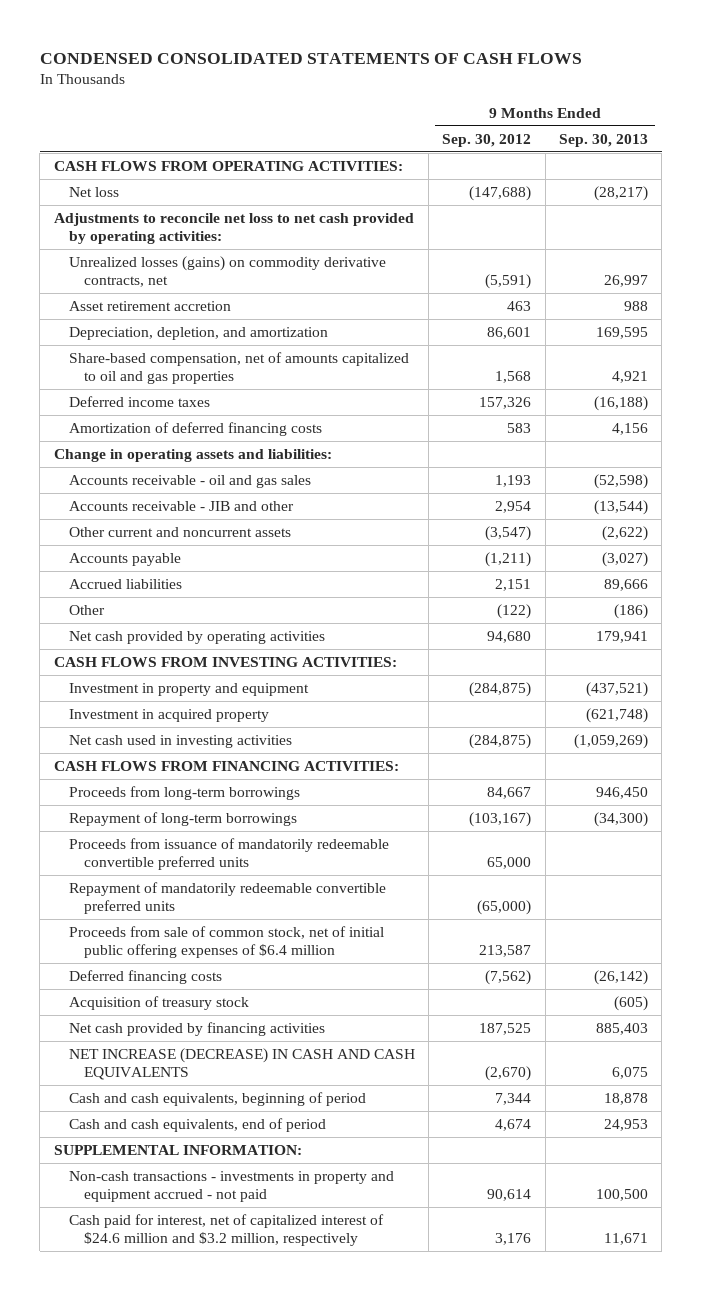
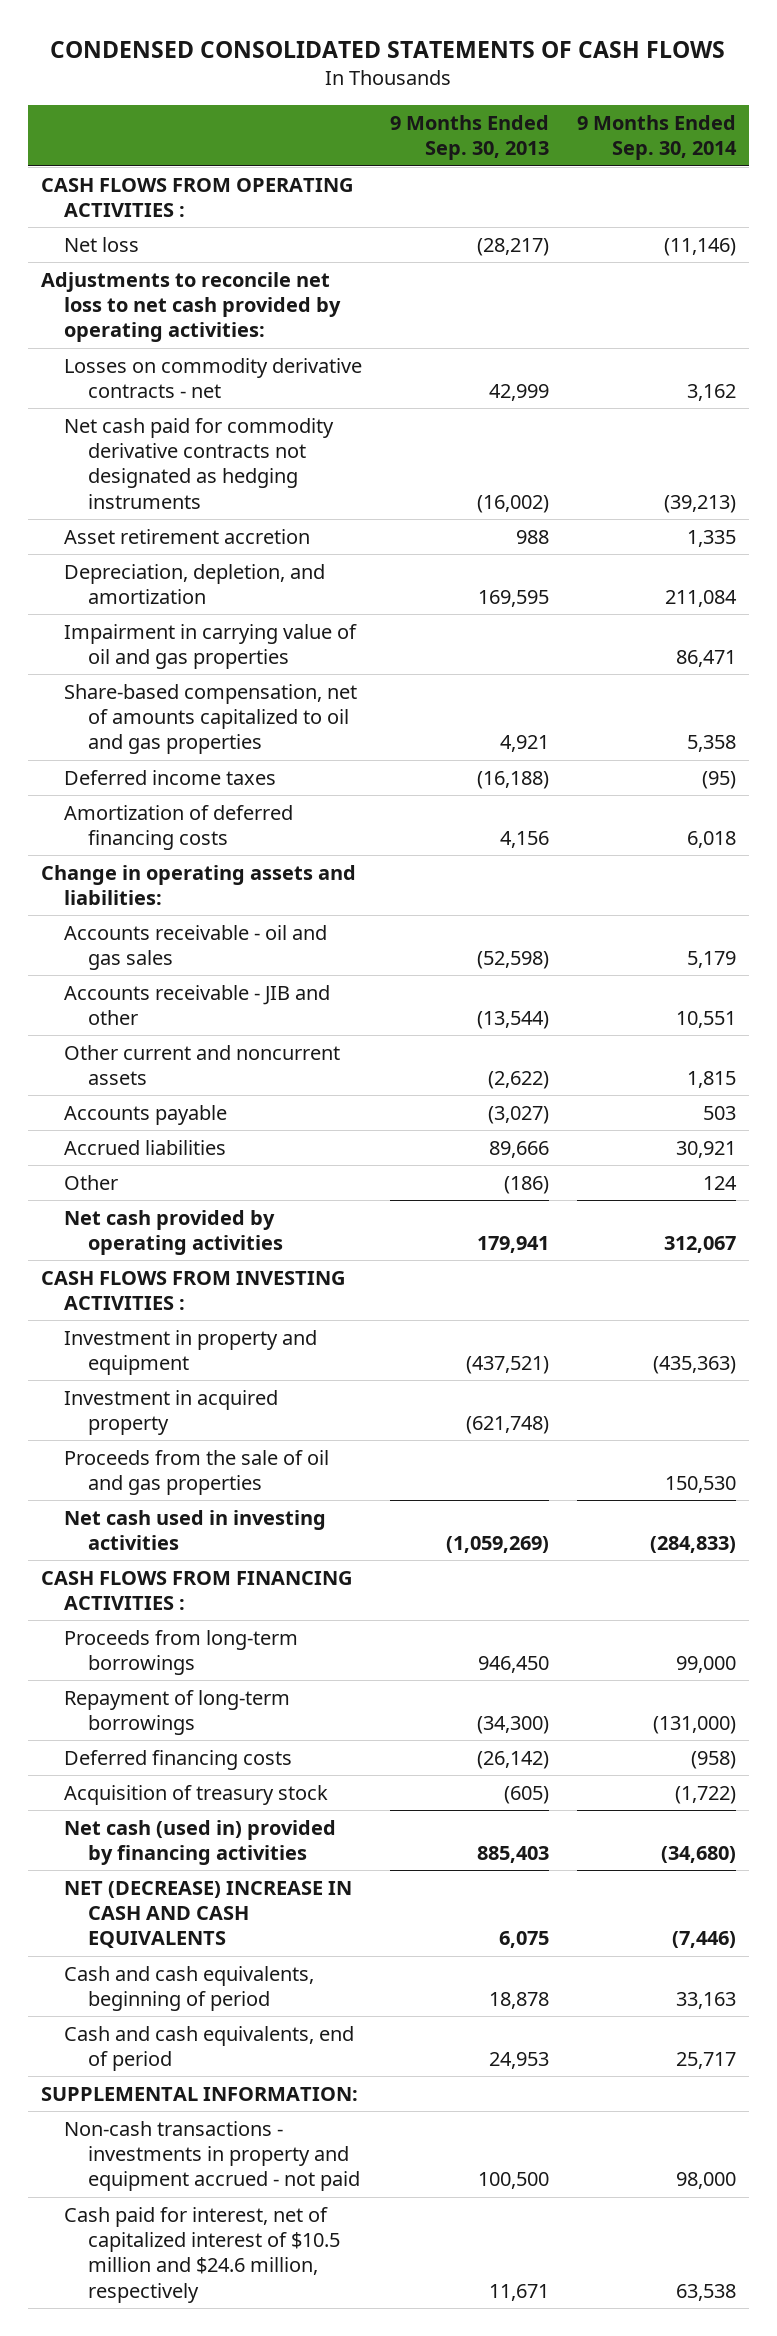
[442,133,532,147] Sep. 30, 2012 -> none
none -> [576,114,737,161] 9 Months Ended Sep. 30, 2014
[53,160,403,171] CASH FLOWS FROM OPERATING ACTIVITIES: -> [41,177,354,218] CASH FLOWS FROM OPERATING ACTIVITIES :
[68,255,386,288] Unrealized losses (gains) on commodity derivative contracts, net -> [64,357,363,399] Losses on commodity derivative contracts - net
[603,275,648,288] 26,997 -> [489,384,550,402] 42,999
none -> [64,417,335,509] Net cash paid for commodity derivative contracts not designated as hedging instruments
none -> [64,623,358,670] Impairment in carrying value of oil and gas properties
[53,656,397,667] CASH FLOWS FROM INVESTING ACTIVITIES: -> [41,1270,346,1311] CASH FLOWS FROM INVESTING ACTIVITIES :
none -> [64,1449,330,1496] Proceeds from the sale of oil and gas properties
[53,760,399,771] CASH FLOWS FROM FINANCING ACTIVITIES: -> [41,1570,353,1611] CASH FLOWS FROM FINANCING ACTIVITIES :
[68,837,389,871] Proceeds from issuance of mandatorily redeemable convertible preferred units -> none
[68,881,386,915] Repayment of mandatorily redeemable convertible preferred units -> none
[68,925,384,959] Proceeds from sale of common stock, net of initial public offering expenses of $6.4 million -> none
[68,1021,325,1036] Net cash provided by financing activities -> [64,1819,337,1866] Net cash (used in) provided by financing activities
[68,1047,415,1081] NET INCREASE (DECREASE) IN CASH AND CASH EQUIVALENTS -> [64,1880,353,1949] NET (DECREASE) INCREASE IN CASH AND CASH EQUIVALENTS
[68,1213,384,1247] Cash paid for interest, net of capitalized interest of $24.6 million and $3.2 million, respectively -> [64,2206,340,2303] Cash paid for interest, net of capitalized interest of $10.5 million and $24.6 million, respectively

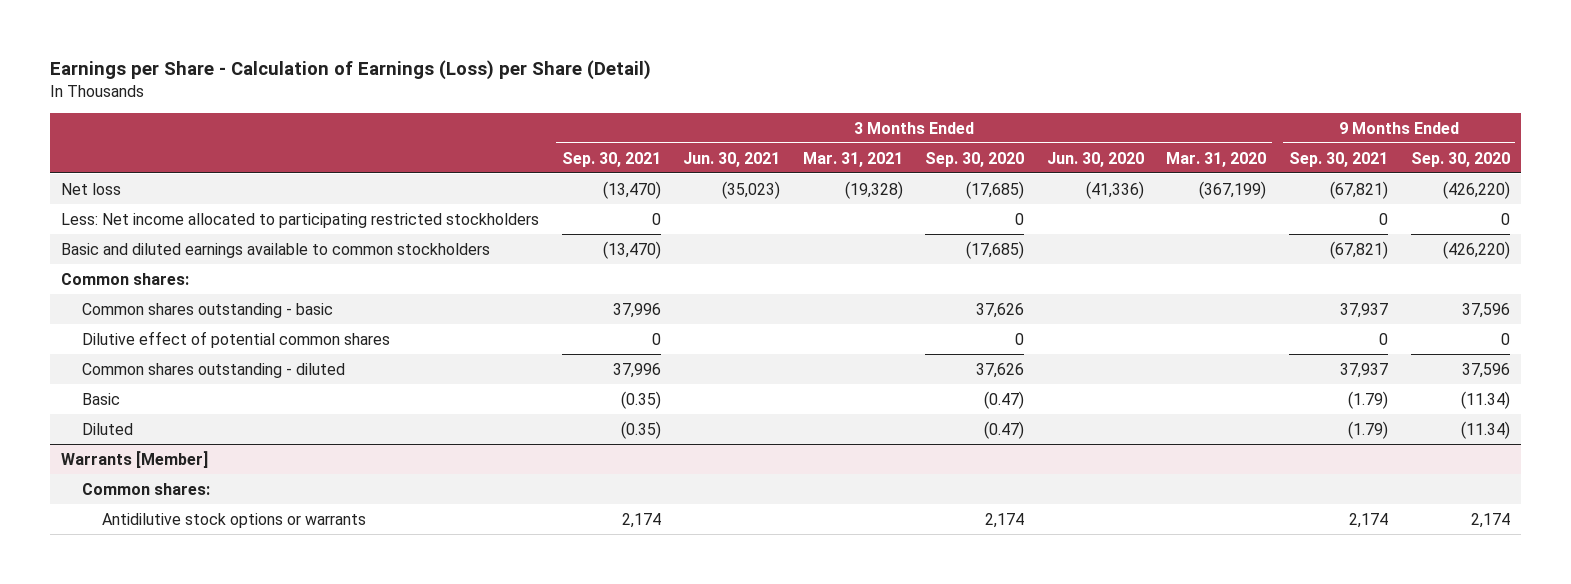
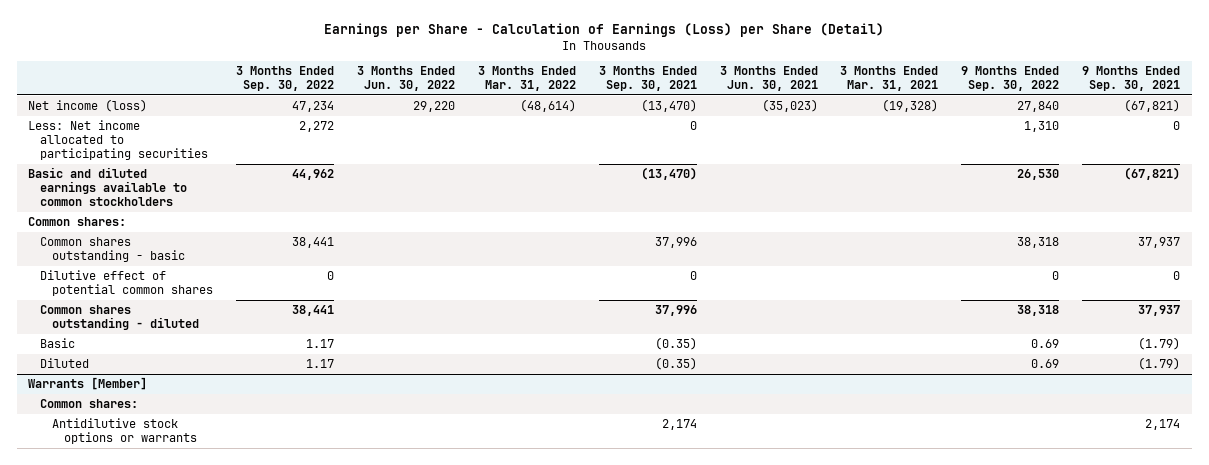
[925,151,1025,167] Sep. 30, 2020 -> none
[1046,151,1144,167] Jun. 30, 2020 -> none
[1166,151,1267,167] Mar. 31, 2020 -> none
[1410,151,1510,167] Sep. 30, 2020 -> none
none -> [235,66,334,91] 3 Months Ended Sep. 30, 2022
none -> [356,66,455,91] 3 Months Ended Jun. 30, 2022
none -> [477,66,576,91] 3 Months Ended Mar. 31, 2022
none -> [961,66,1060,91] 9 Months Ended Sep. 30, 2022
[61,182,122,195] Net loss -> [28,99,148,113] Net income (loss)
[61,212,540,228] Less: Net income allocated to participating restricted stockholders -> [28,120,209,160] Less: Net income allocated to participating securities

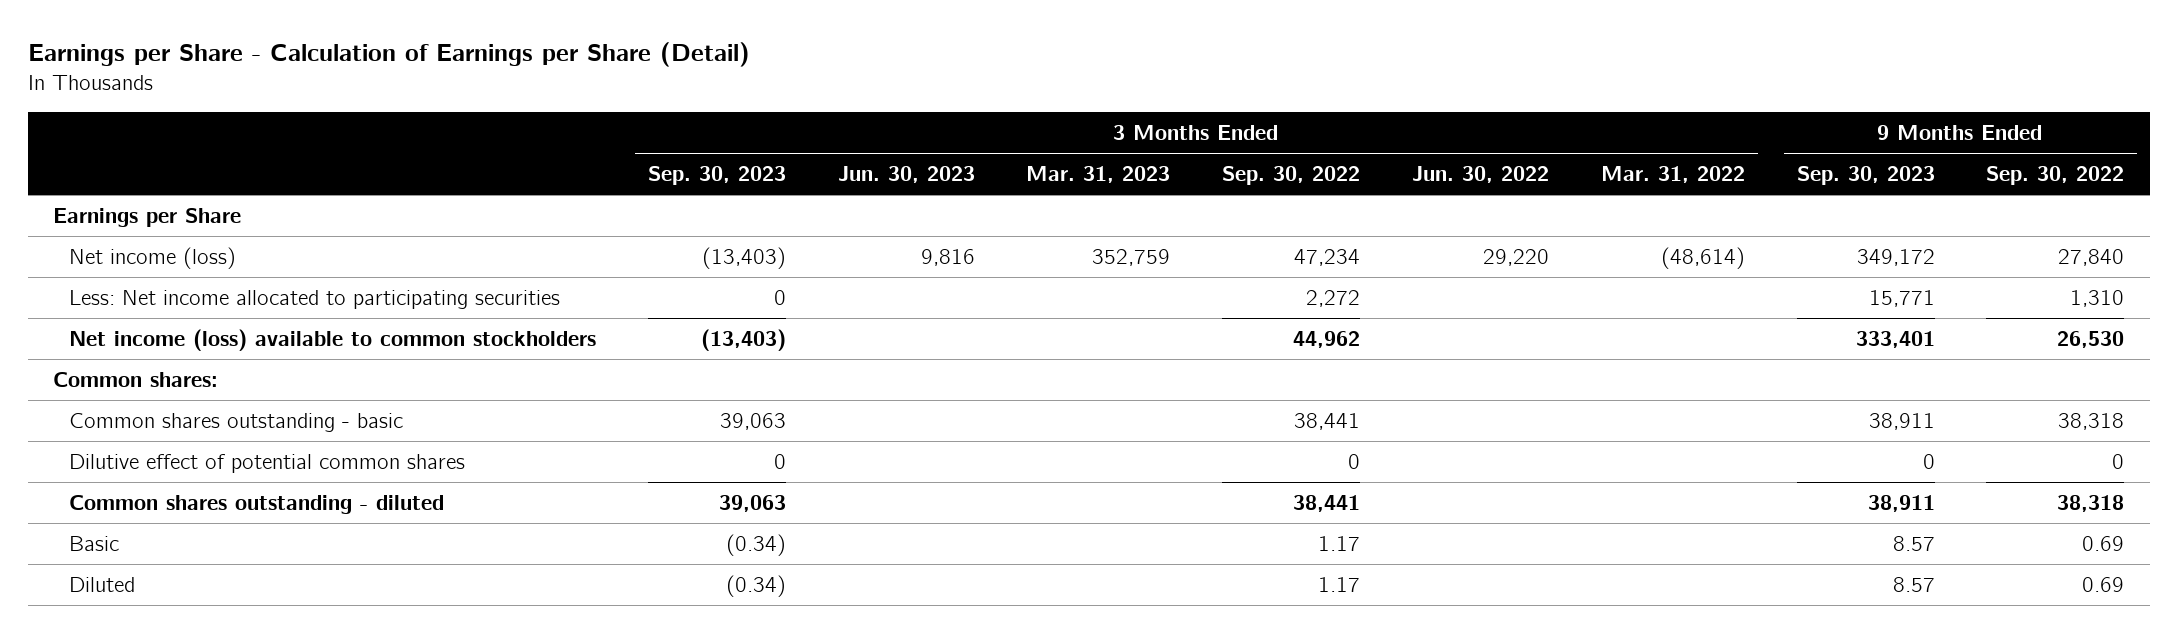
[324,23,885,38] Earnings per Share - Calculation of Earnings (Loss) per Share (Detail) -> [27,42,750,68] Earnings per Share - Calculation of Earnings per Share (Detail)
[598,66,697,91] 3 Months Ended Sep. 30, 2021 -> none
[719,66,818,91] 3 Months Ended Jun. 30, 2021 -> none
[840,66,939,91] 3 Months Ended Mar. 31, 2021 -> none
[1082,66,1181,91] 9 Months Ended Sep. 30, 2021 -> none
none -> [647,166,786,186] Sep. 30, 2023
none -> [837,166,975,184] Jun. 30, 2023
none -> [1026,166,1171,184] Mar. 31, 2023
none -> [1796,166,1935,186] Sep. 30, 2023
none -> [53,208,242,228] Earnings per Share
[28,167,188,206] Basic and diluted earnings available to common stockholders -> [68,329,596,352] Net income (loss) available to common stockholders
[28,377,148,391] Warrants [Member] -> none
[40,399,139,409] Common shares: -> none
[52,418,197,444] Antidilutive stock options or warrants -> none

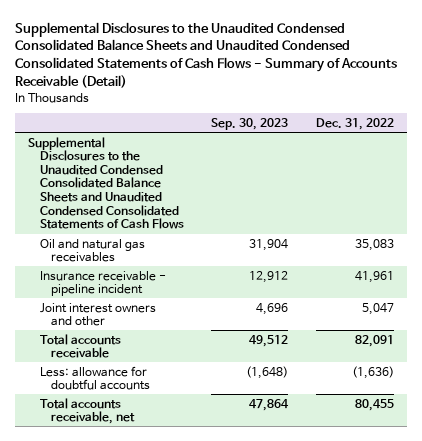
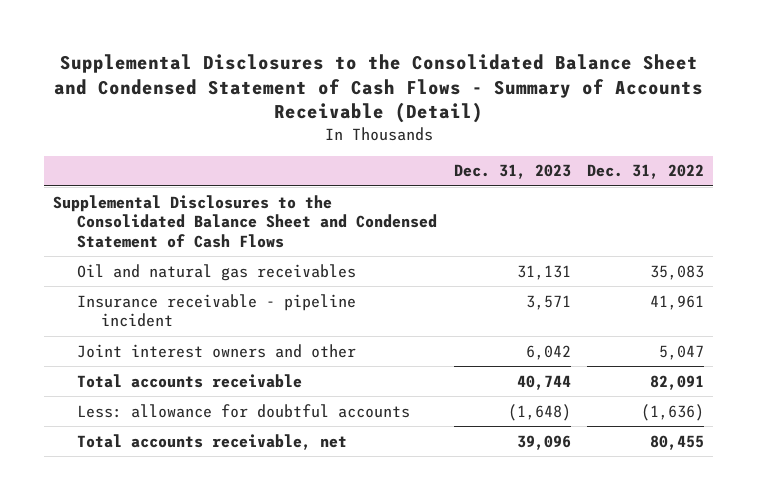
[14,21,397,89] Supplemental Disclosures to the Unaudited Condensed Consolidated Balance Sheets and Unaudited Condensed Consolidated Statements of Cash Flows - Summary of Accounts Receivable (Detail) -> [53,54,703,124] Supplemental Disclosures to the Consolidated Balance Sheet and Condensed Statement of Cash Flows - Summary of Accounts Receivable (Detail)
[211,117,289,130] Sep. 30, 2023 -> none
none -> [453,164,571,180] Dec. 31, 2023
[28,136,184,230] Supplemental Disclosures to the Unaudited Condensed Consolidated Balance Sheets and Unaudited Condensed Consolidated Statements of Cash Flows -> [52,194,437,248] Supplemental Disclosures to the Consolidated Balance Sheet and Condensed Statement of Cash Flows

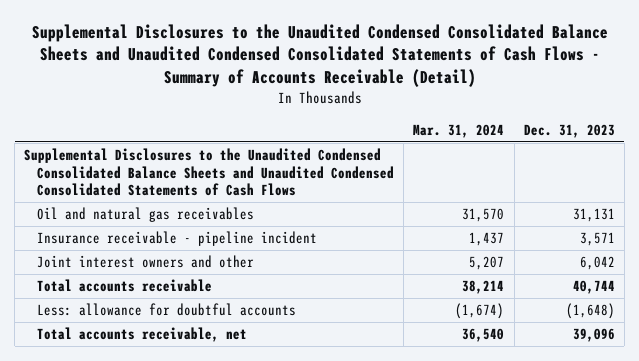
[53,54,703,124] Supplemental Disclosures to the Consolidated Balance Sheet and Condensed Statement of Cash Flows - Summary of Accounts Receivable (Detail) -> [31,23,608,87] Supplemental Disclosures to the Unaudited Condensed Consolidated Balance Sheets and Unaudited Condensed Consolidated Statements of Cash Flows - Summary of Accounts Receivable (Detail)
[587,164,705,180] Dec. 31, 2022 -> none
none -> [413,123,505,138] Mar. 31, 2024
[52,194,437,248] Supplemental Disclosures to the Consolidated Balance Sheet and Condensed Statement of Cash Flows -> [24,148,395,196] Supplemental Disclosures to the Unaudited Condensed Consolidated Balance Sheets and Unaudited Condensed Consolidated Statements of Cash Flows

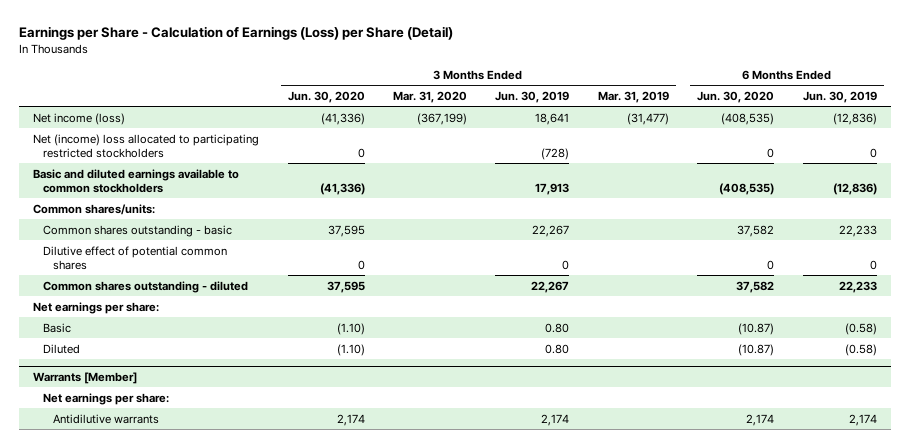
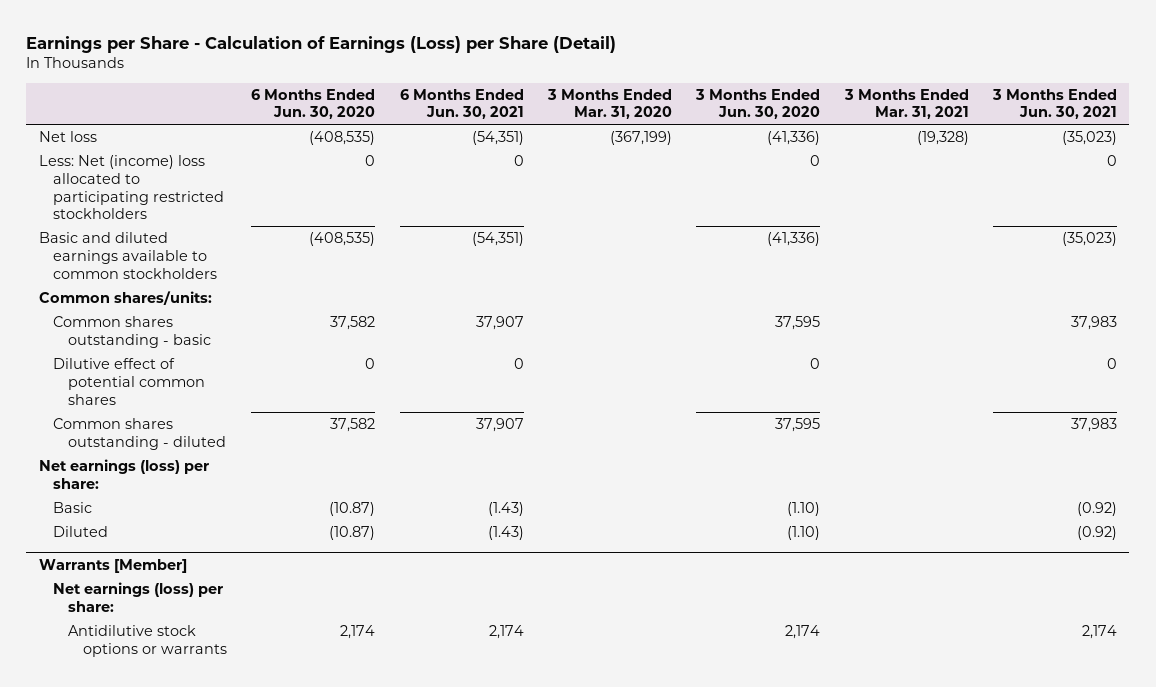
[495,90,570,103] Jun. 30, 2019 -> none
[597,90,669,103] Mar. 31, 2019 -> none
[802,90,877,103] Jun. 30, 2019 -> none
none -> [399,88,524,120] 6 Months Ended Jun. 30, 2021
none -> [843,88,969,120] 3 Months Ended Mar. 31, 2021
none -> [991,88,1117,120] 3 Months Ended Jun. 30, 2021
[33,112,126,125] Net income (loss) -> [38,131,97,143] Net loss
[33,133,260,158] Net (income) loss allocated to participating restricted stockholders -> [38,155,225,220] Less: Net (income) loss allocated to participating restricted stockholders
[33,301,160,314] Net earnings per share: -> [38,459,209,489] Net earnings (loss) per share:
[43,392,170,405] Net earnings per share: -> [53,582,224,612] Net earnings (loss) per share:
[53,413,160,424] Antidilutive warrants -> [68,625,227,657] Antidilutive stock options or warrants

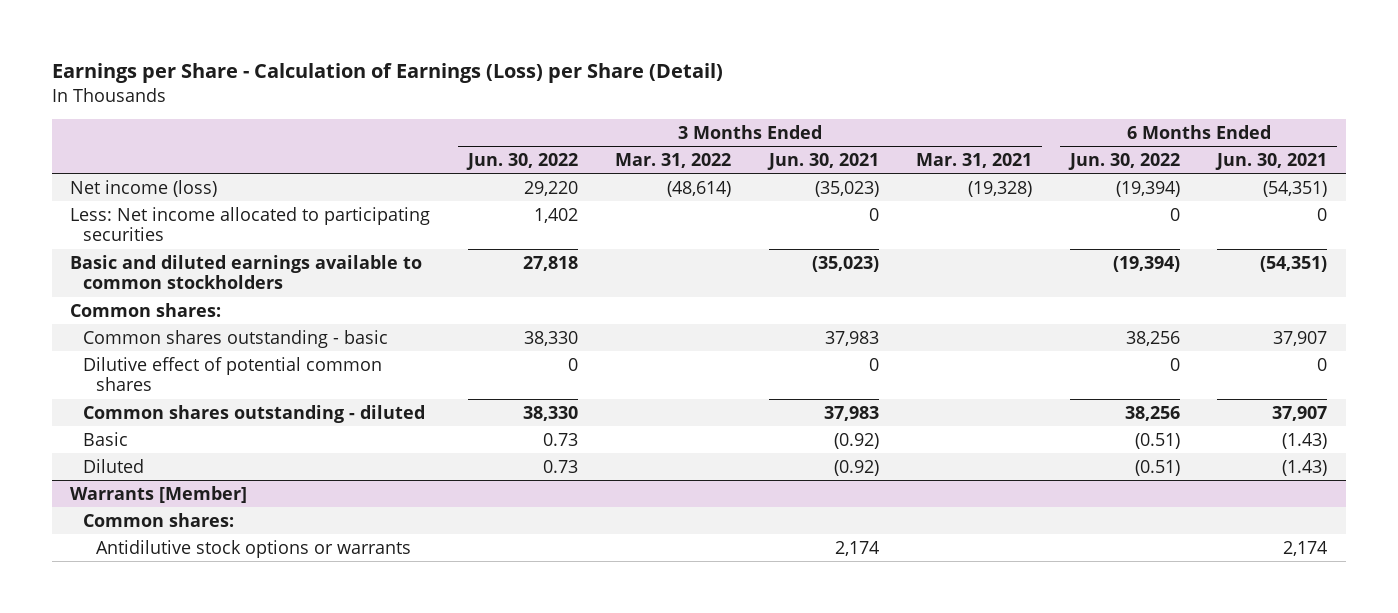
[251,88,376,120] 6 Months Ended Jun. 30, 2020 -> none
[546,88,672,120] 3 Months Ended Mar. 31, 2020 -> none
[695,88,821,120] 3 Months Ended Jun. 30, 2020 -> none
none -> [465,152,578,170] Jun. 30, 2022
none -> [615,152,732,168] Mar. 31, 2022
none -> [1067,152,1180,170] Jun. 30, 2022
[38,131,97,143] Net loss -> [70,179,218,197] Net income (loss)
[38,155,225,220] Less: Net (income) loss allocated to participating restricted stockholders -> [70,206,431,242] Less: Net income allocated to participating securities
[38,291,212,306] Common shares/units: -> [70,302,222,317] Common shares:
[38,459,209,489] Net earnings (loss) per share: -> none
[53,582,224,612] Net earnings (loss) per share: -> none
none -> [83,512,235,527] Common shares:

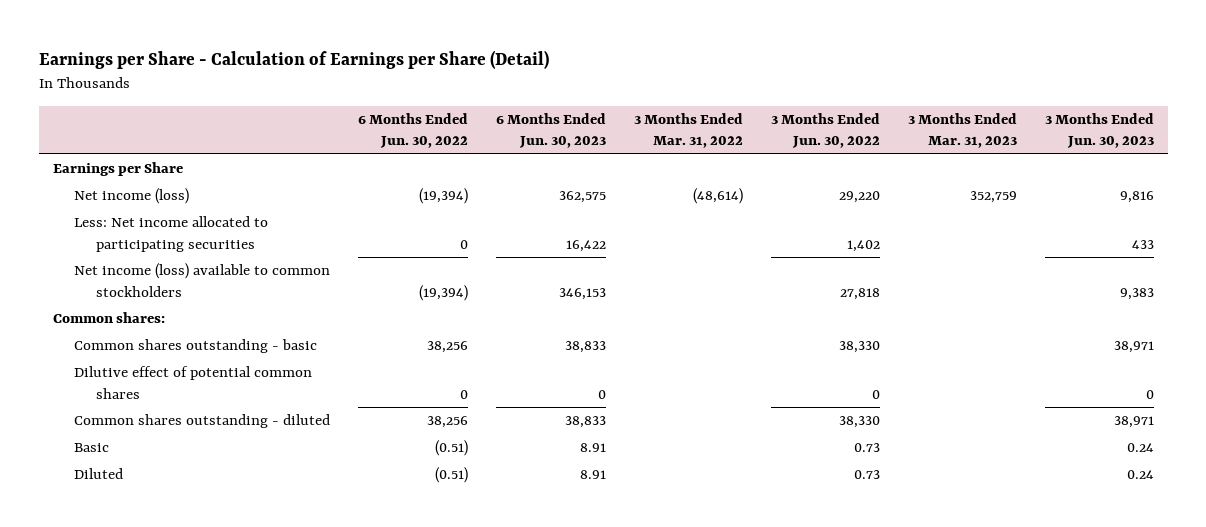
[51,63,723,84] Earnings per Share - Calculation of Earnings (Loss) per Share (Detail) -> [38,50,549,70] Earnings per Share - Calculation of Earnings per Share (Detail)
[766,152,879,170] Jun. 30, 2021 -> none
[916,152,1033,168] Mar. 31, 2021 -> none
[1215,152,1328,170] Jun. 30, 2021 -> none
none -> [496,112,607,149] 6 Months Ended Jun. 30, 2023
none -> [907,112,1017,149] 3 Months Ended Mar. 31, 2023
none -> [1044,112,1154,149] 3 Months Ended Jun. 30, 2023
none -> [52,162,183,177] Earnings per Share
[70,254,423,290] Basic and diluted earnings available to common stockholders -> [74,263,331,297] Net income (loss) available to common stockholders
[70,485,248,503] Warrants [Member] -> none
[83,512,235,527] Common shares: -> none
[95,539,411,558] Antidilutive stock options or warrants -> none

